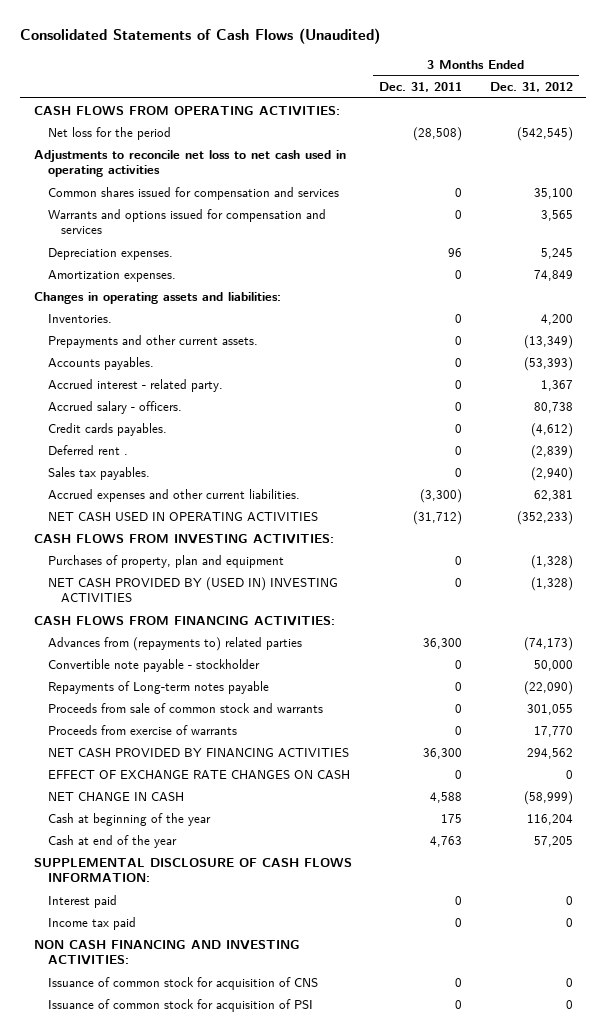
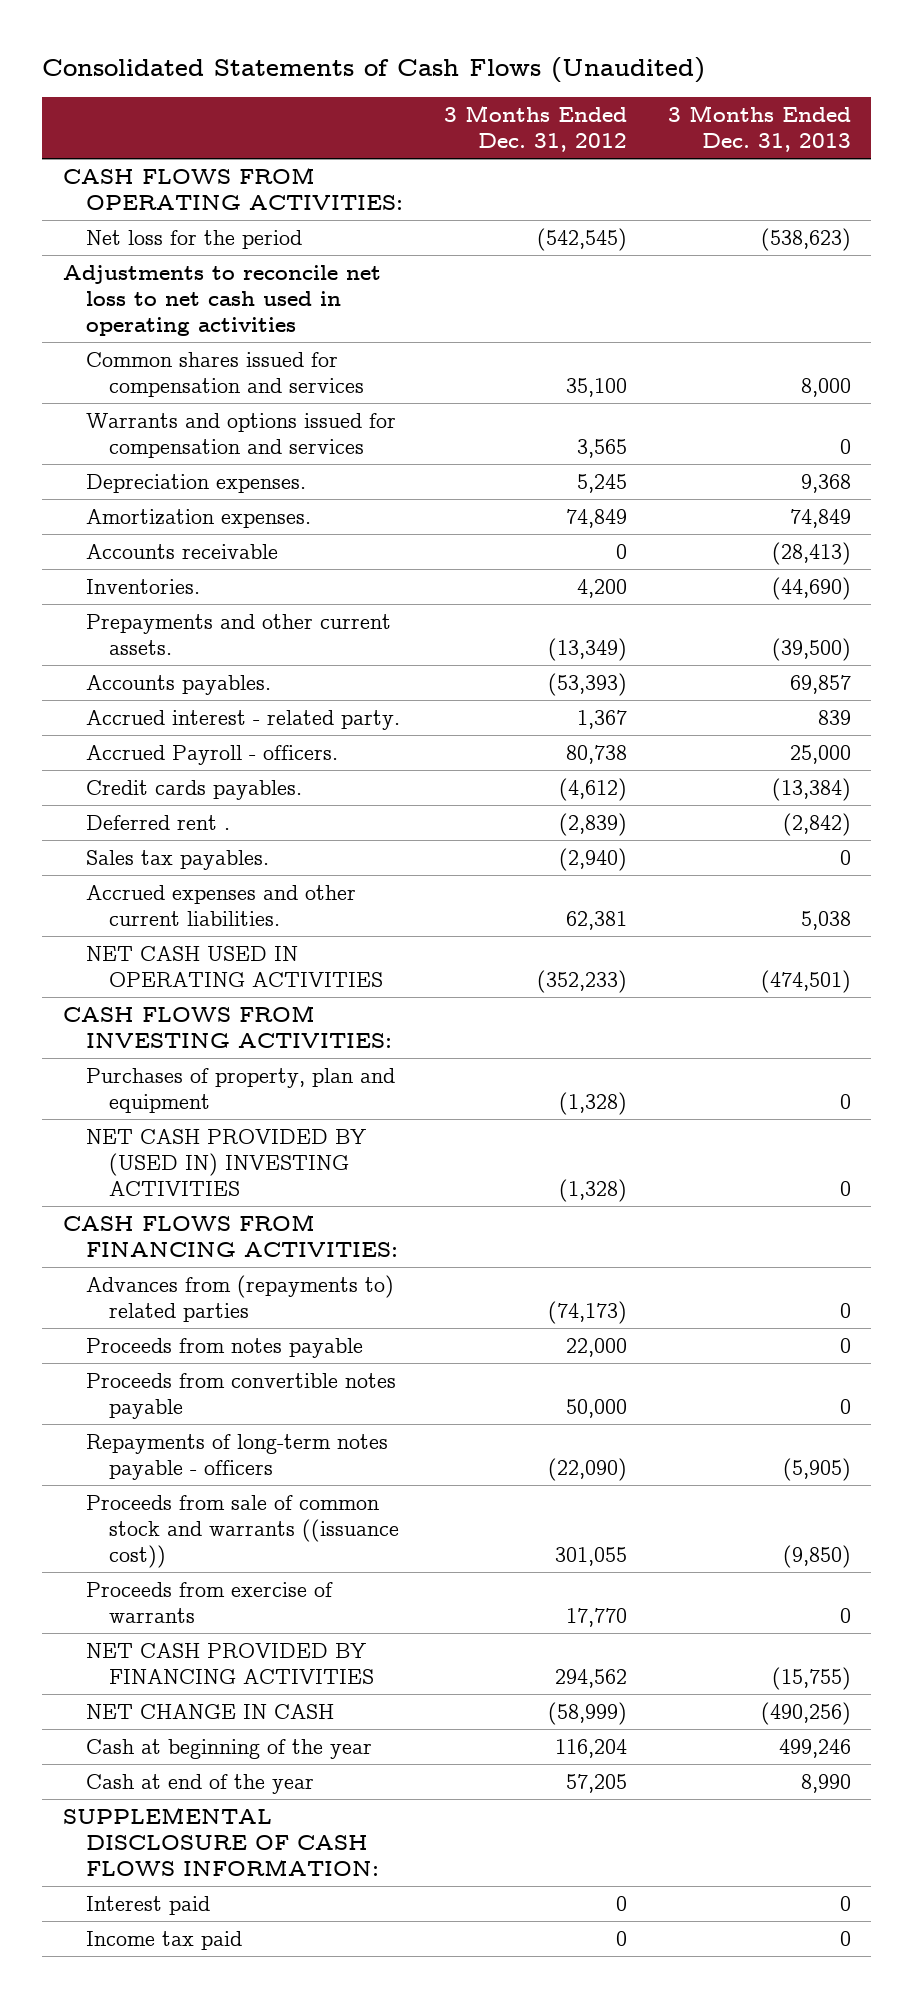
[379,82,463,93] Dec. 31, 2011 -> none
none -> [667,105,851,153] 3 Months Ended Dec. 31, 2013
[34,291,282,304] Changes in operating assets and liabilities: -> none
none -> [85,543,278,559] Accounts receivable
[47,400,182,414] Accrued salary - officers. -> [85,744,338,765] Accrued Payroll - officers.
none -> [85,1337,363,1358] Proceeds from notes payable
[47,658,260,672] Convertible note payable - stockholder -> [85,1372,396,1420] Proceeds from convertible notes payable
[47,680,269,694] Repayments of Long-term notes payable -> [85,1433,388,1481] Repayments of long-term notes payable - officers
[47,702,323,713] Proceeds from sale of common stock and warrants -> [85,1494,399,1569] Proceeds from sale of common stock and warrants ((issuance cost))
[47,769,350,779] EFFECT OF EXCHANGE RATE CHANGES ON CASH -> none
[34,939,301,966] NON CASH FINANCING AND INVESTING ACTIVITIES: -> none
[47,976,318,990] Issuance of common stock for acquisition of CNS -> none
[47,998,313,1012] Issuance of common stock for acquisition of PSI -> none

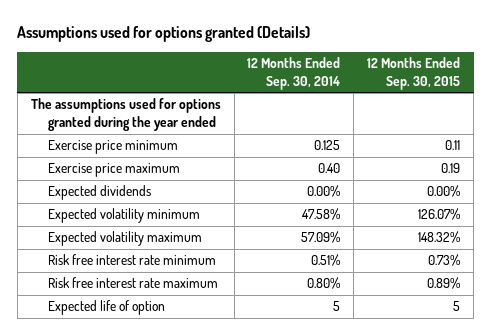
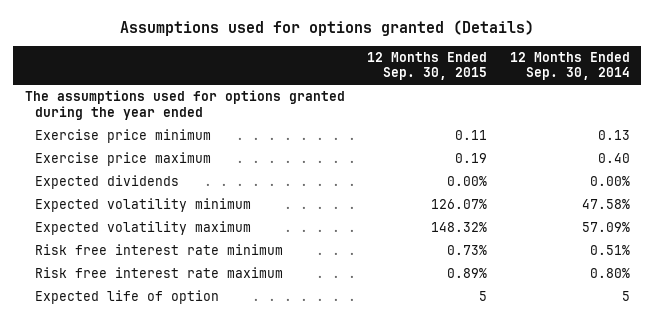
[314,140,341,151] 0.125 -> [597,130,630,141] 0.13

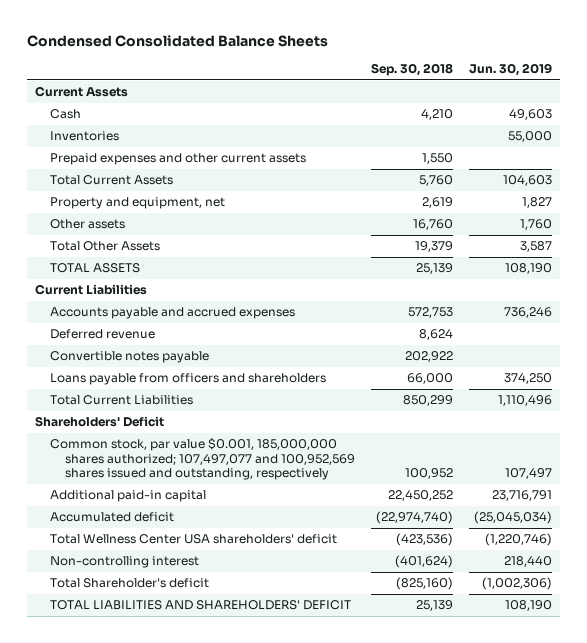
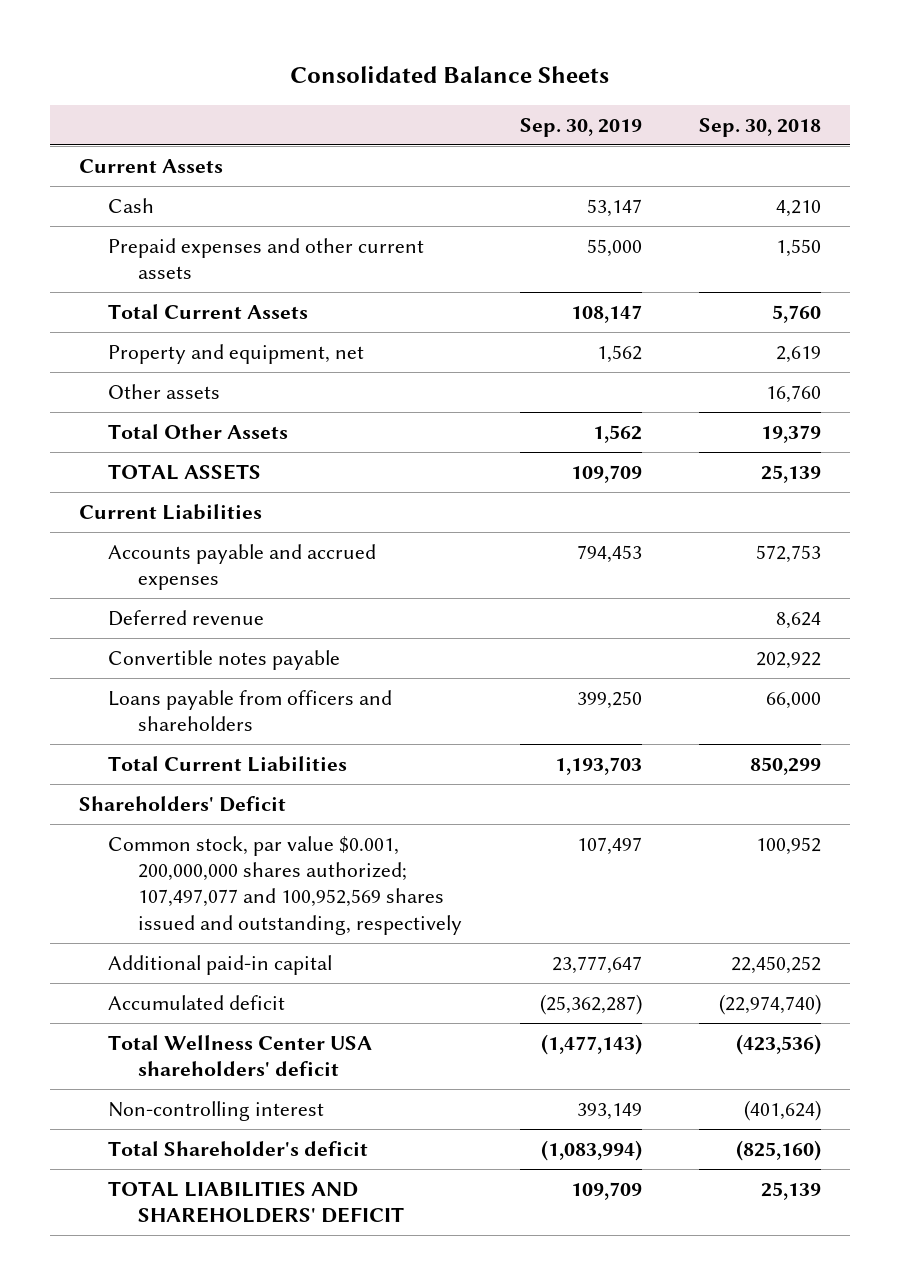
[27,34,329,47] Condensed Consolidated Balance Sheets -> [290,66,610,84] Consolidated Balance Sheets
[468,63,552,77] Jun. 30, 2019 -> none
none -> [519,117,642,137] Sep. 30, 2019
[50,131,120,142] Inventories -> none
[50,438,356,481] Common stock, par value $0.001, 185,000,000 shares authorized; 107,497,077 and 100,952,569 shares issued and outstanding, respectively -> [108,836,462,935] Common stock, par value $0.001, 200,000,000 shares authorized; 107,497,077 and 100,952,569 shares issued and outstanding, respectively

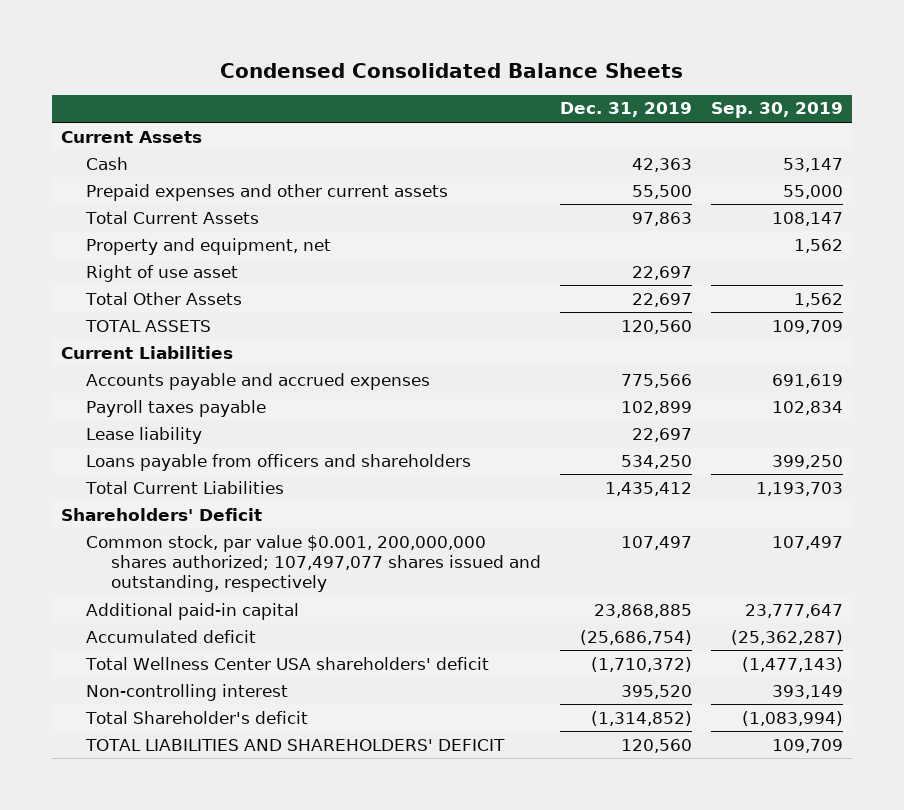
[290,66,610,84] Consolidated Balance Sheets -> [219,62,683,78] Condensed Consolidated Balance Sheets
[699,117,822,137] Sep. 30, 2018 -> none
none -> [560,102,693,118] Dec. 31, 2019
[108,384,221,400] Other assets -> [86,264,239,282] Right of use asset
[108,610,265,627] Deferred revenue -> none
[108,650,341,671] Convertible notes payable -> none
[576,545,642,564] 794,453 -> [771,373,843,388] 691,619
none -> [86,399,267,417] Payroll taxes payable
none -> [86,426,203,444] Lease liability
[108,836,462,935] Common stock, par value $0.001, 200,000,000 shares authorized; 107,497,077 and 100,952,569 shares issued and outstanding, respectively -> [86,534,542,593] Common stock, par value $0.001, 200,000,000 shares authorized; 107,497,077 shares issued and outstanding, respectively

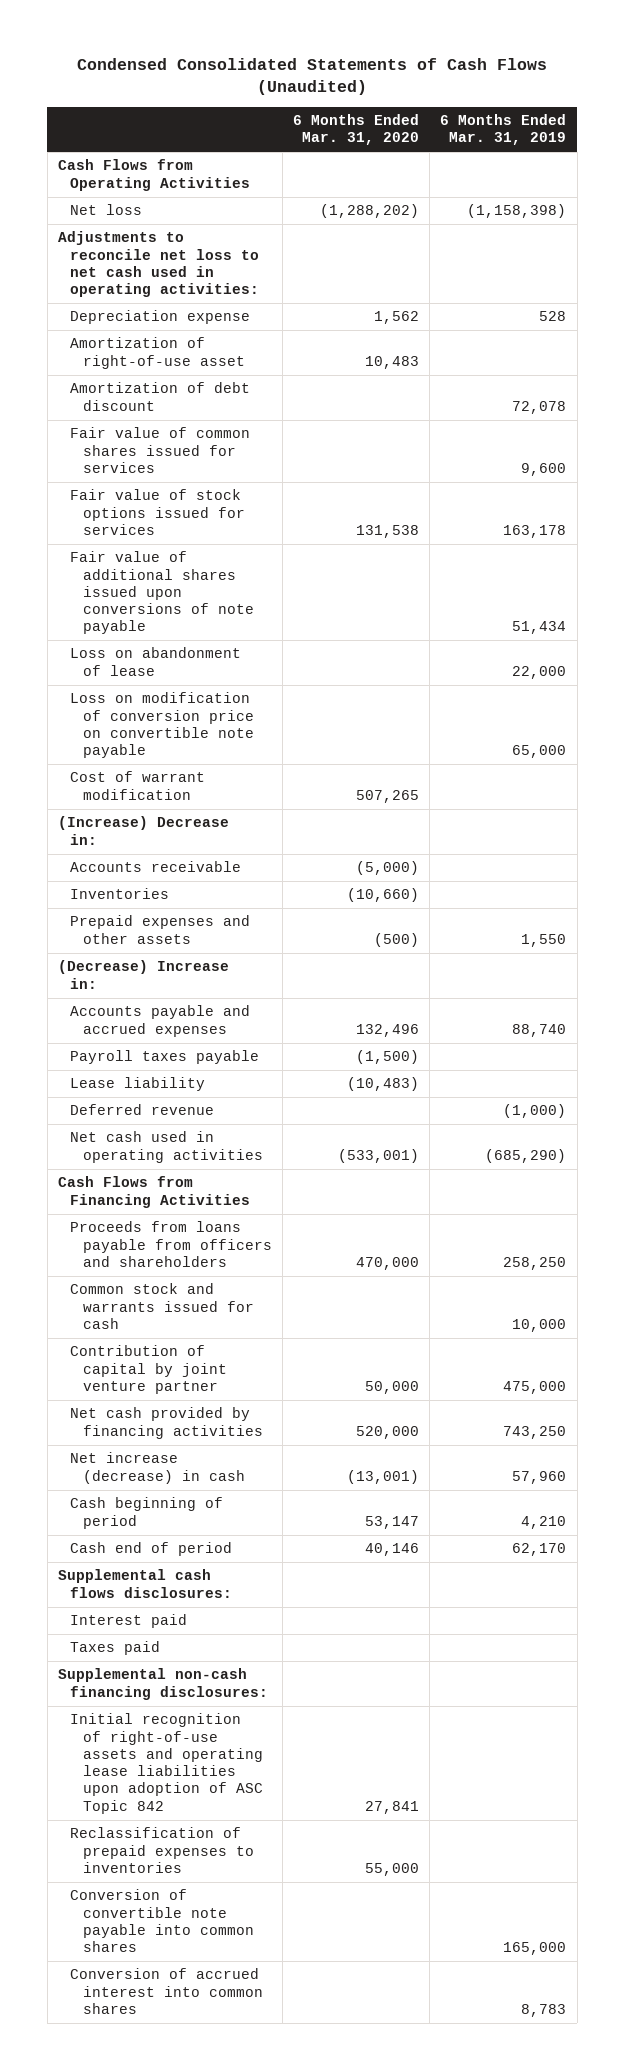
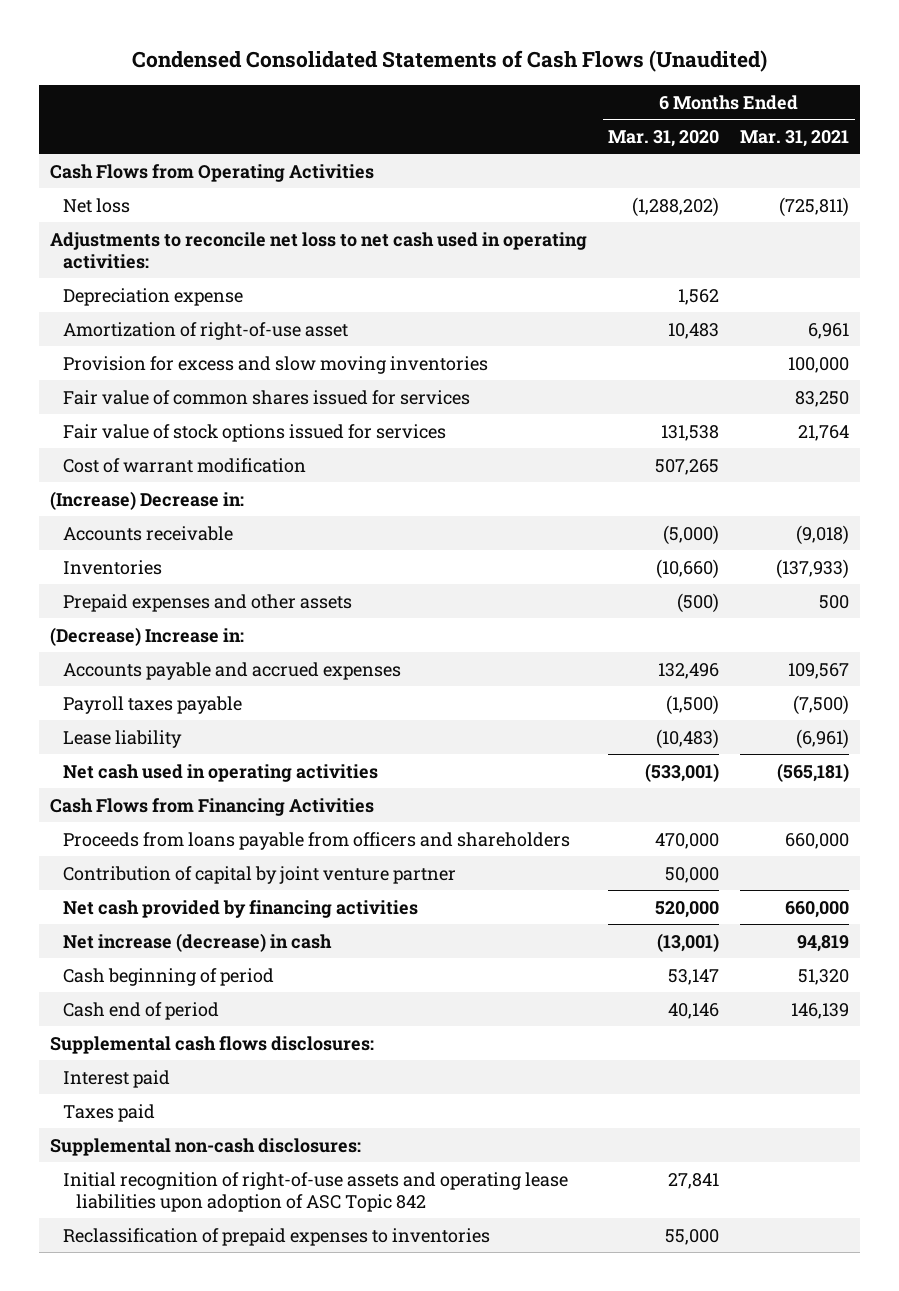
[440,114,567,146] 6 Months Ended Mar. 31, 2019 -> none
none -> [740,130,850,148] Mar. 31, 2021
[70,382,251,411] Amortization of debt discount -> none
none -> [62,355,488,374] Provision for excess and slow moving inventories
[70,551,254,635] Fair value of additional shares issued upon conversions of note payable -> none
[70,647,242,676] Loss on abandonment of lease -> none
[70,692,254,759] Loss on modification of conversion price on convertible note payable -> none
[70,1104,215,1116] Deferred revenue -> none
[70,1283,254,1329] Common stock and warrants issued for cash -> none
[58,1668,269,1700] Supplemental non-cash financing disclosures: -> [49,1137,361,1156] Supplemental non-cash disclosures:
[70,1889,254,1953] Conversion of convertible note payable into common shares -> none
[70,1968,263,2014] Conversion of accrued interest into common shares -> none

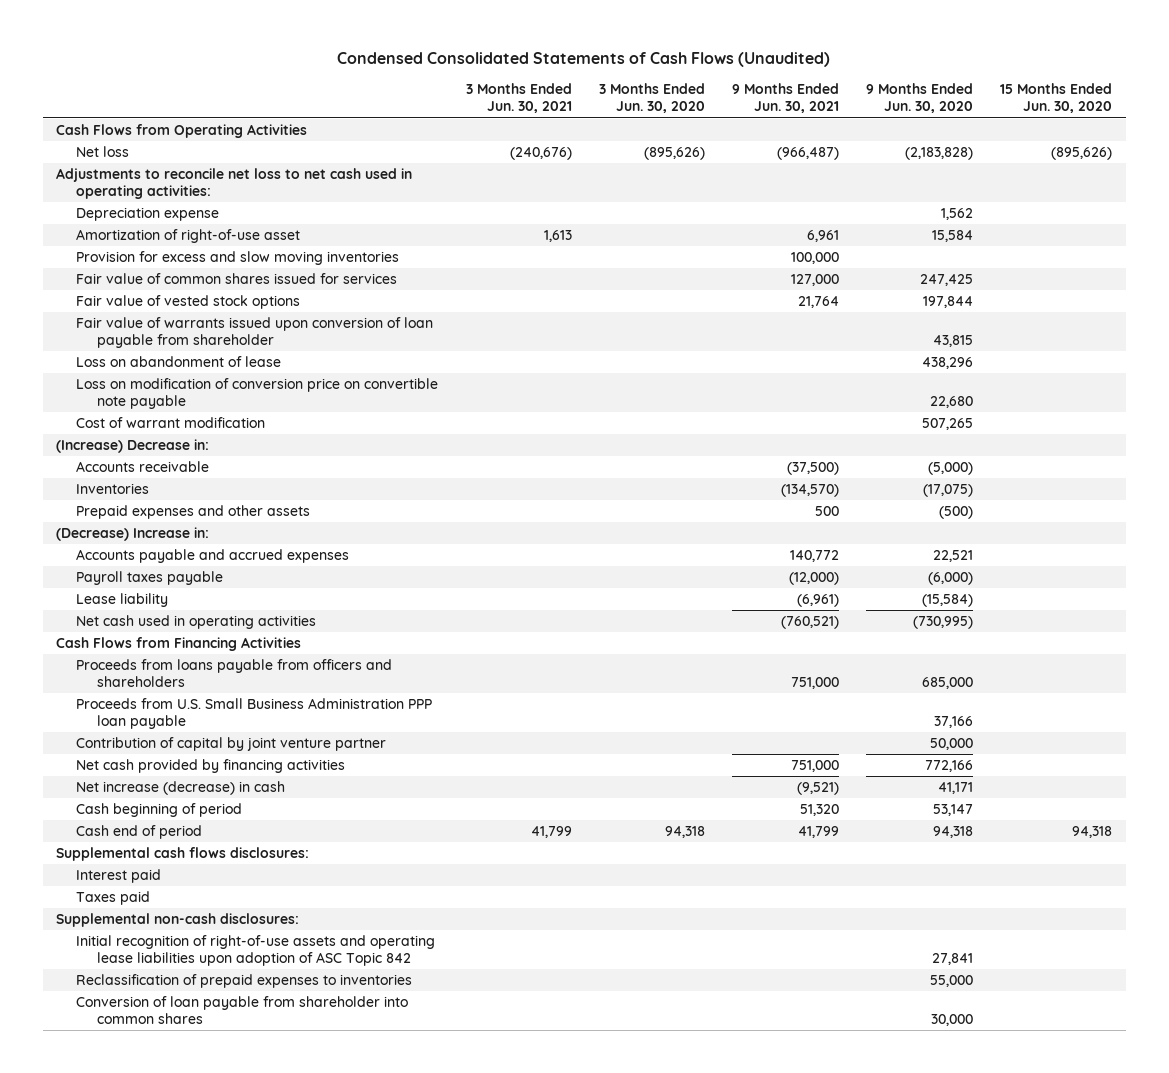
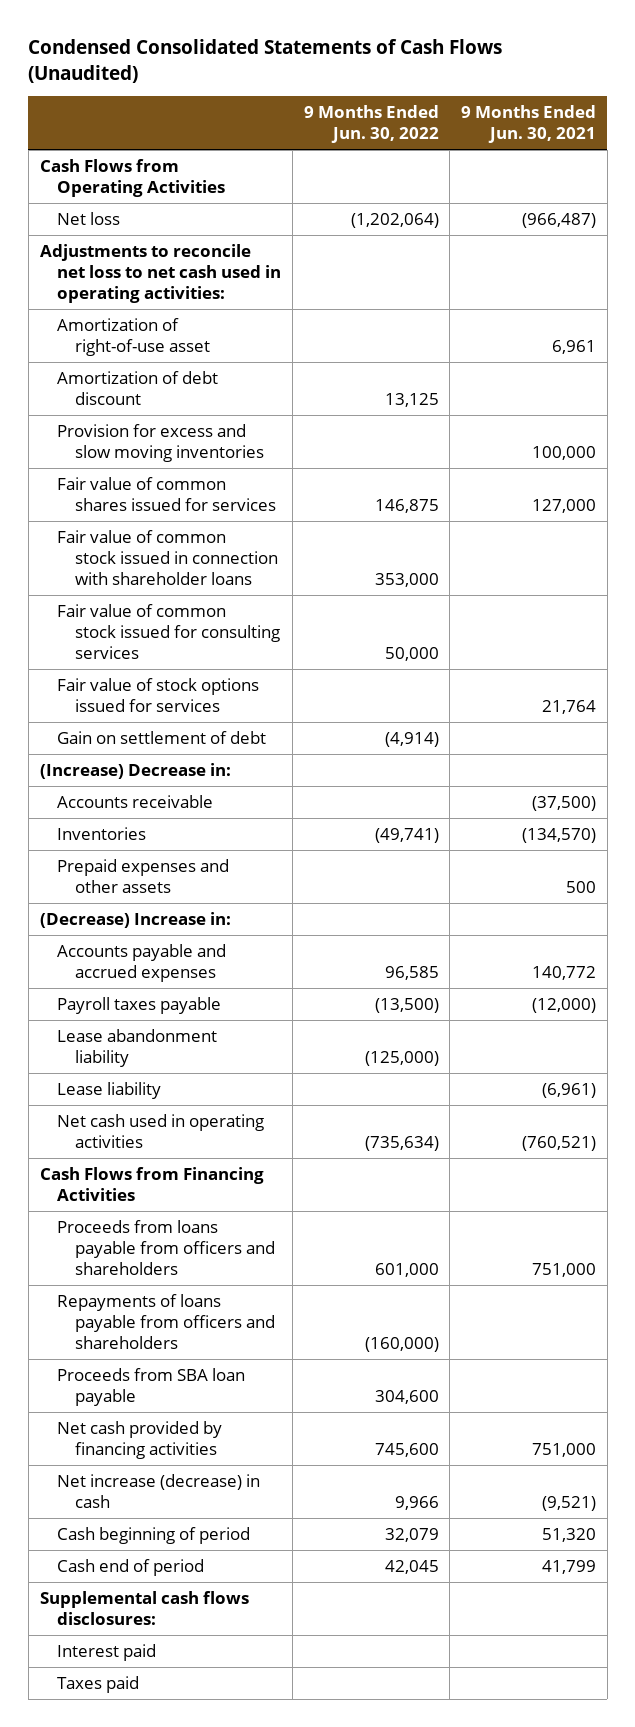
[465,83,572,114] 3 Months Ended Jun. 30, 2021 -> none
[598,83,705,114] 3 Months Ended Jun. 30, 2020 -> none
[866,83,974,114] 9 Months Ended Jun. 30, 2020 -> none
[1000,83,1113,114] 15 Months Ended Jun. 30, 2020 -> none
none -> [303,104,439,144] 9 Months Ended Jun. 30, 2022
[76,207,220,222] Depreciation expense -> none
none -> [57,370,219,406] Amortization of debt discount
[76,317,434,349] Fair value of warrants issued upon conversion of loan payable from shareholder -> none
[76,356,282,368] Loss on abandonment of lease -> none
[76,378,439,410] Loss on modification of conversion price on convertible note payable -> none
[76,417,266,429] Cost of warrant modification -> none
none -> [57,529,279,586] Fair value of common stock issued in connection with shareholder loans
none -> [57,603,281,660] Fair value of common stock issued for consulting services
[76,295,301,310] Fair value of vested stock options -> [57,677,260,713] Fair value of stock options issued for services
none -> [57,730,267,744] Gain on settlement of debt
none -> [57,1028,218,1068] Lease abandonment liability
[76,698,433,730] Proceeds from U.S. Small Business Administration PPP loan payable -> none
[76,737,387,752] Contribution of capital by joint venture partner -> none
none -> [57,1293,276,1350] Repayments of loans payable from officers and shareholders
none -> [57,1367,246,1407] Proceeds from SBA loan payable
[56,913,300,928] Supplemental non-cash disclosures: -> none
[76,935,436,967] Initial recognition of right-of-use assets and operating lease liabilities upon adoption of ASC Topic 842 -> none
[76,974,413,989] Reclassification of prepaid expenses to inventories -> none
[76,996,409,1025] Conversion of loan payable from shareholder into common shares -> none

